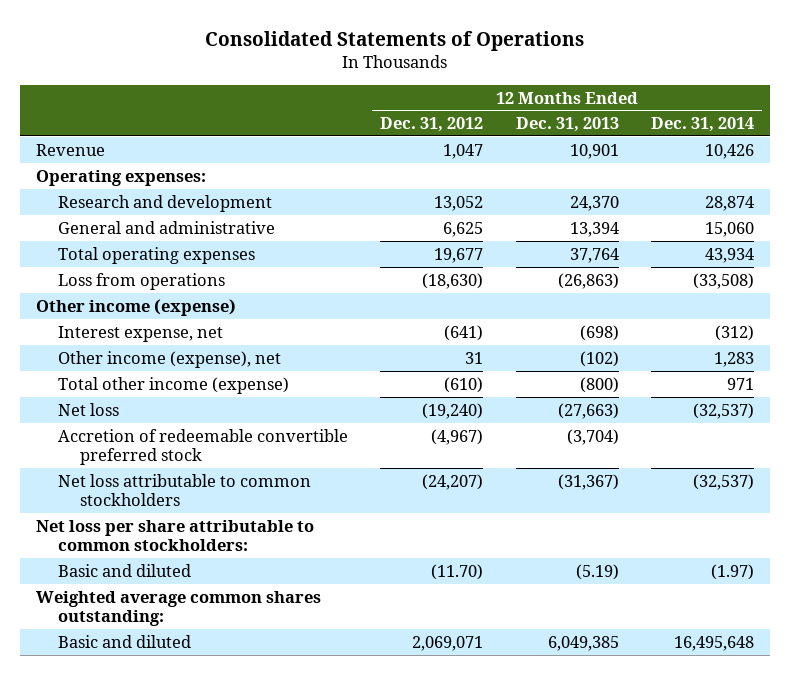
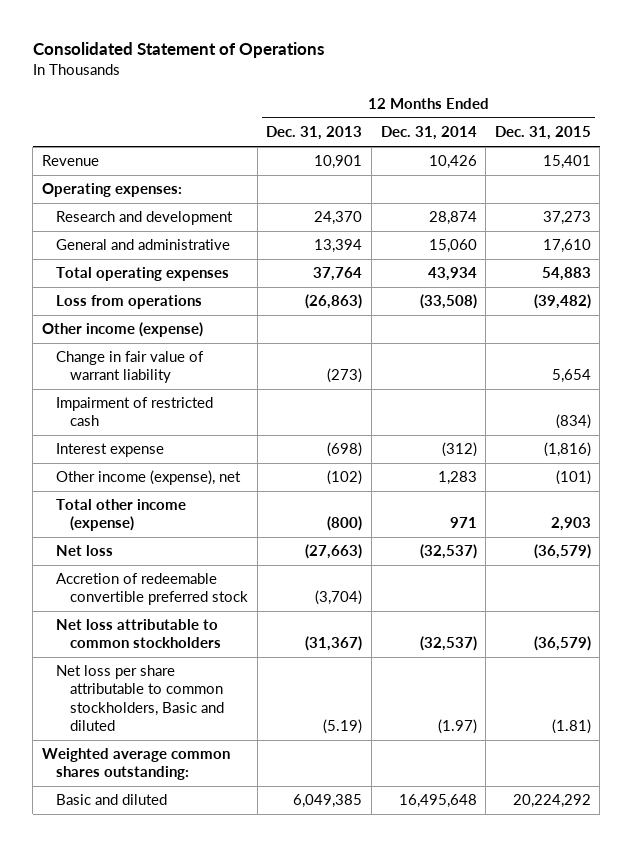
[205,31,585,52] Consolidated Statements of Operations -> [32,42,324,59] Consolidated Statement of Operations
[380,117,484,133] Dec. 31, 2012 -> none
none -> [494,126,591,141] Dec. 31, 2015
none -> [56,351,205,384] Change in fair value of warrant liability
none -> [56,397,214,427] Impairment of restricted cash
[58,325,224,342] Interest expense, net -> [56,443,165,458] Interest expense
[36,519,315,552] Net loss per share attributable to common stockholders: -> none
[58,563,192,577] Basic and diluted -> [56,665,225,731] Net loss per share attributable to common stockholders, Basic and diluted

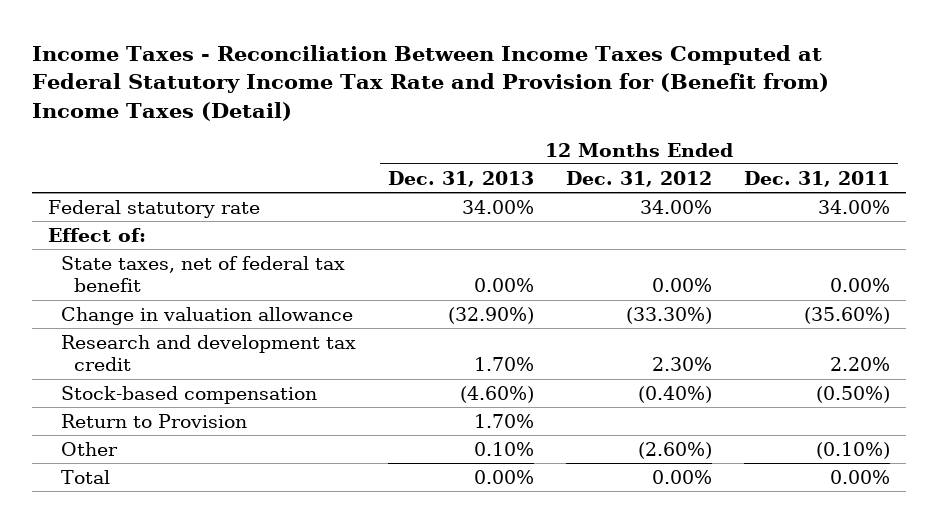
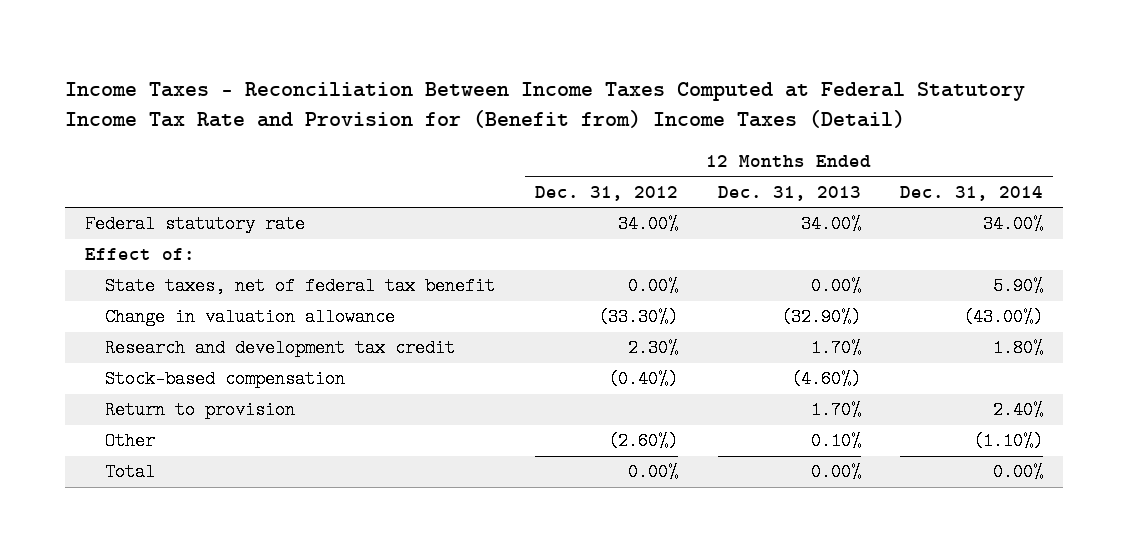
[743,170,890,187] Dec. 31, 2011 -> none
none -> [900,185,1044,201] Dec. 31, 2014
[61,413,248,428] Return to Provision -> [104,401,295,420] Return to provision

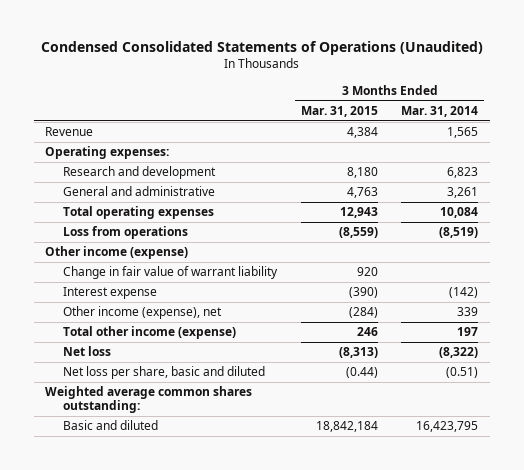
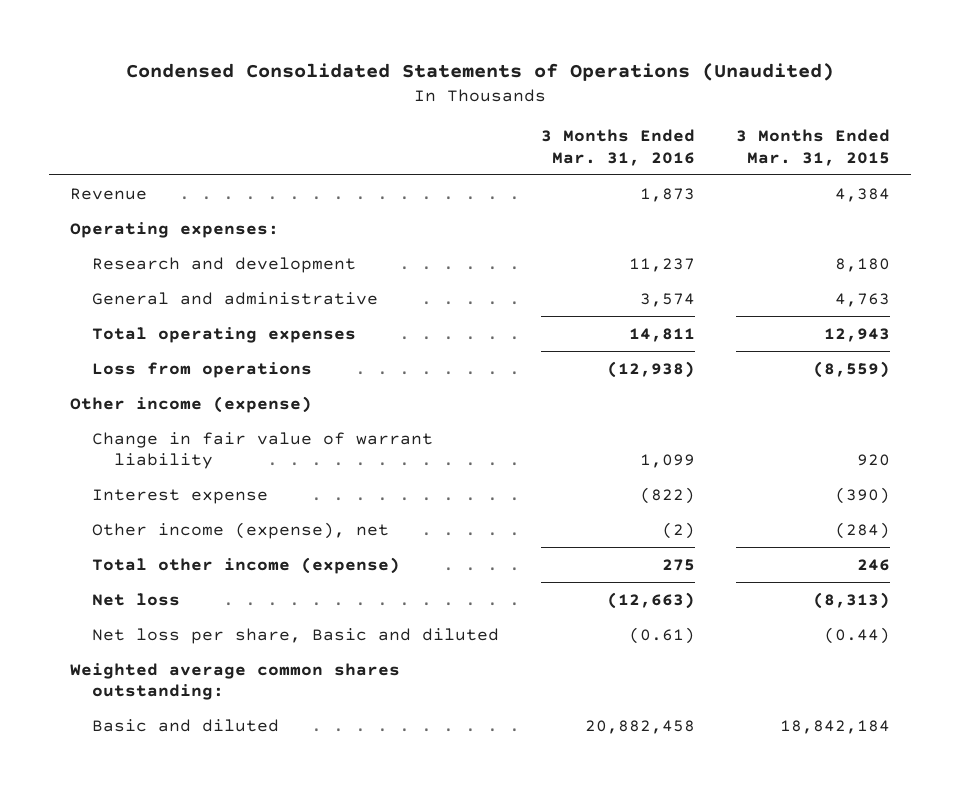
[401,105,479,117] Mar. 31, 2014 -> none
none -> [540,129,695,166] 3 Months Ended Mar. 31, 2016
[63,366,266,380] Net loss per share, basic and diluted -> [92,627,500,644] Net loss per share, Basic and diluted

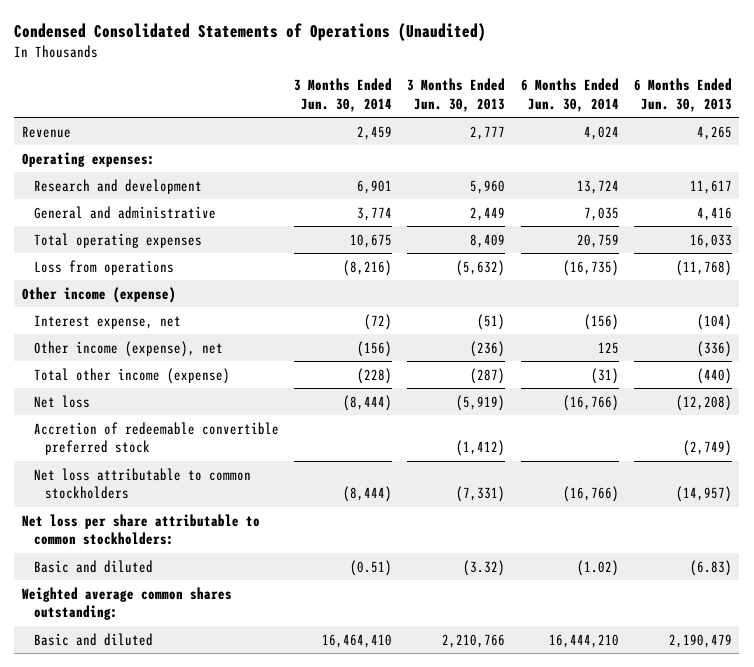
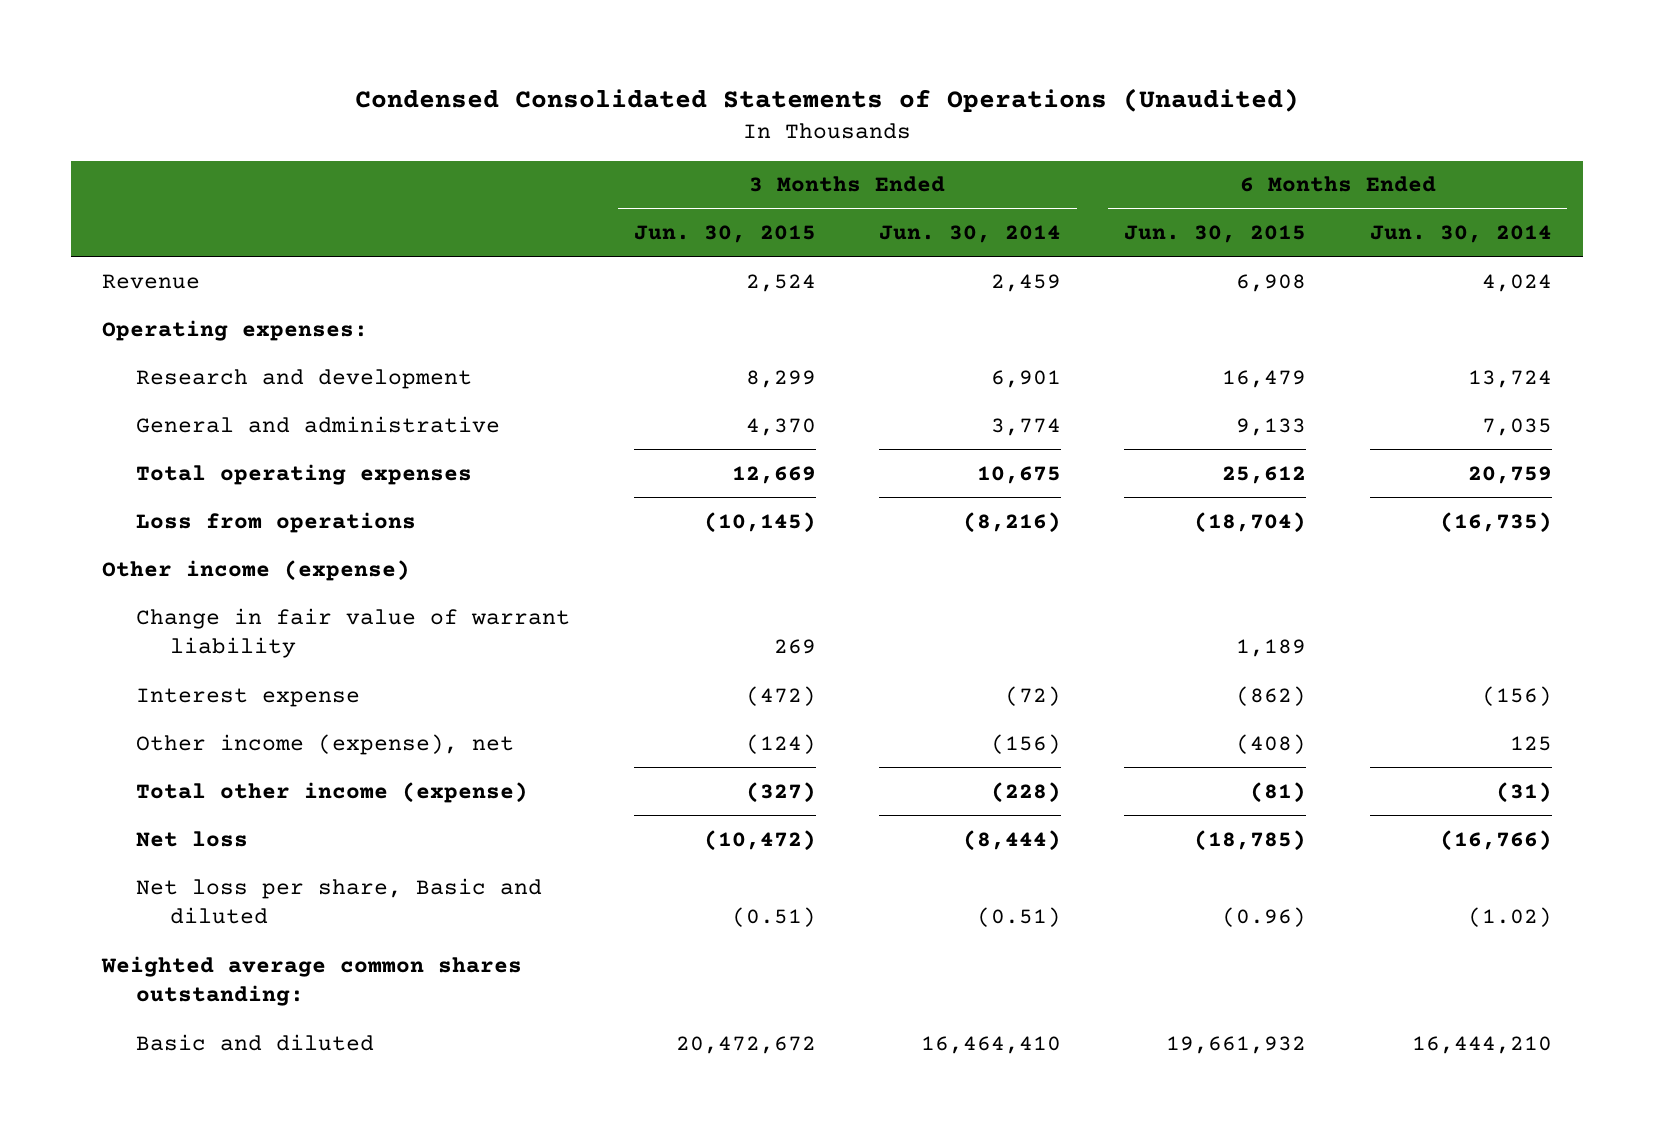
[407,78,506,112] 3 Months Ended Jun. 30, 2013 -> none
[633,78,732,112] 6 Months Ended Jun. 30, 2013 -> none
none -> [633,225,816,244] Jun. 30, 2015
none -> [1124,225,1307,244] Jun. 30, 2015
none -> [136,607,571,659] Change in fair value of warrant liability
[33,314,181,329] Interest expense, net -> [136,687,361,707] Interest expense
[33,421,279,456] Accretion of redeemable convertible preferred stock -> none
[33,467,251,500] Net loss attributable to common stockholders -> none
[22,513,261,546] Net loss per share attributable to common stockholders: -> none
[33,559,153,573] Basic and diluted -> [136,877,543,925] Net loss per share, Basic and diluted

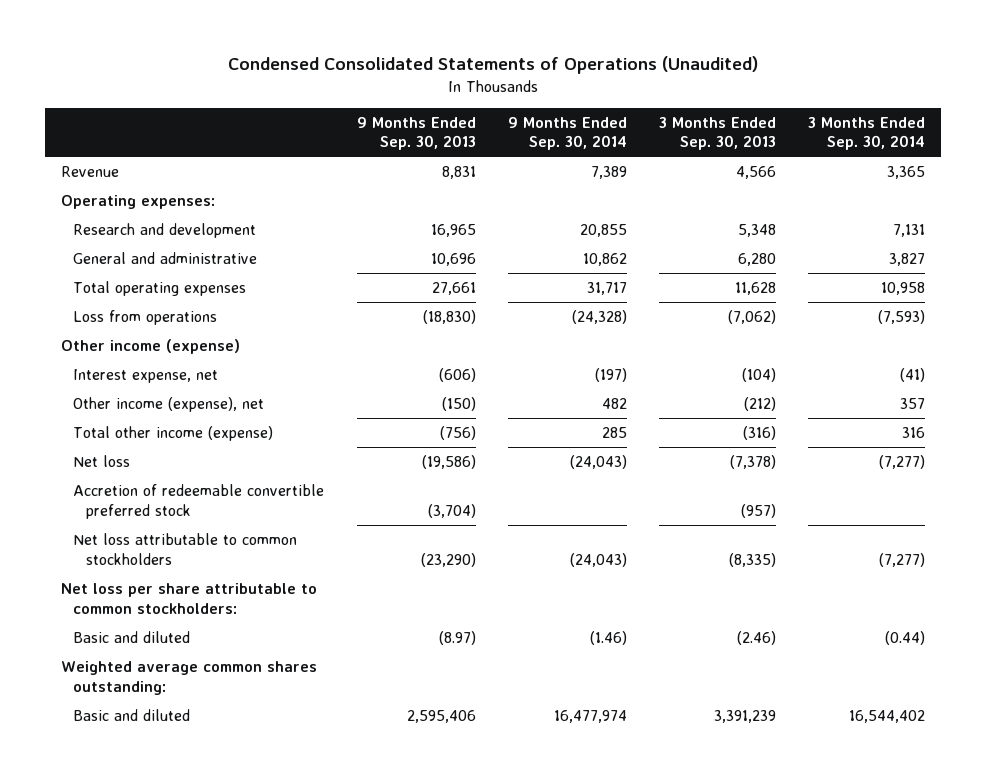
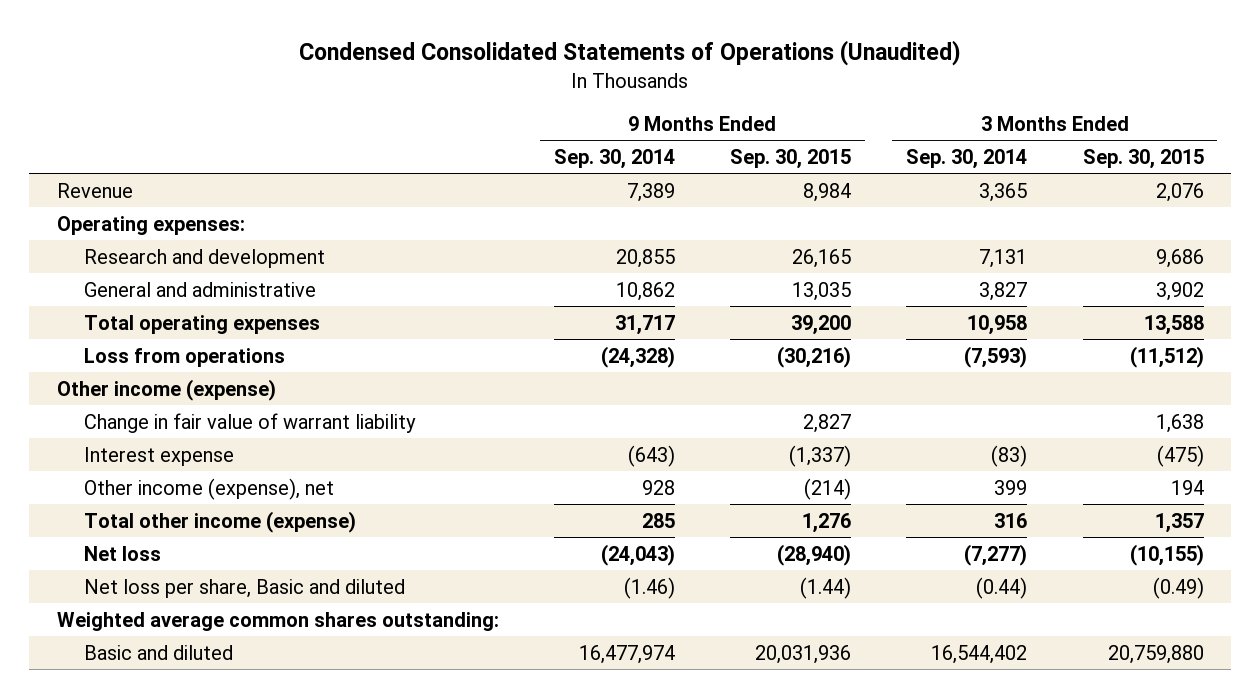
[356,116,476,151] 9 Months Ended Sep. 30, 2013 -> none
[658,116,776,151] 3 Months Ended Sep. 30, 2013 -> none
none -> [730,149,852,170] Sep. 30, 2015
none -> [1082,149,1204,170] Sep. 30, 2015
none -> [83,412,416,433] Change in fair value of warrant liability
[73,369,219,384] Interest expense, net -> [83,446,234,466] Interest expense
[594,368,627,383] (197) -> [627,444,675,467] (643)
[900,368,926,383] (41) -> [991,444,1028,467] (83)
[601,398,627,410] 482 -> [641,479,675,495] 928
[900,398,926,410] 357 -> [994,479,1028,495] 399
[73,484,325,519] Accretion of redeemable convertible preferred stock -> none
[73,533,298,565] Net loss attributable to common stockholders -> none
[60,583,317,614] Net loss per share attributable to common stockholders: -> none
[73,631,191,644] Basic and diluted -> [83,578,405,598] Net loss per share, Basic and diluted

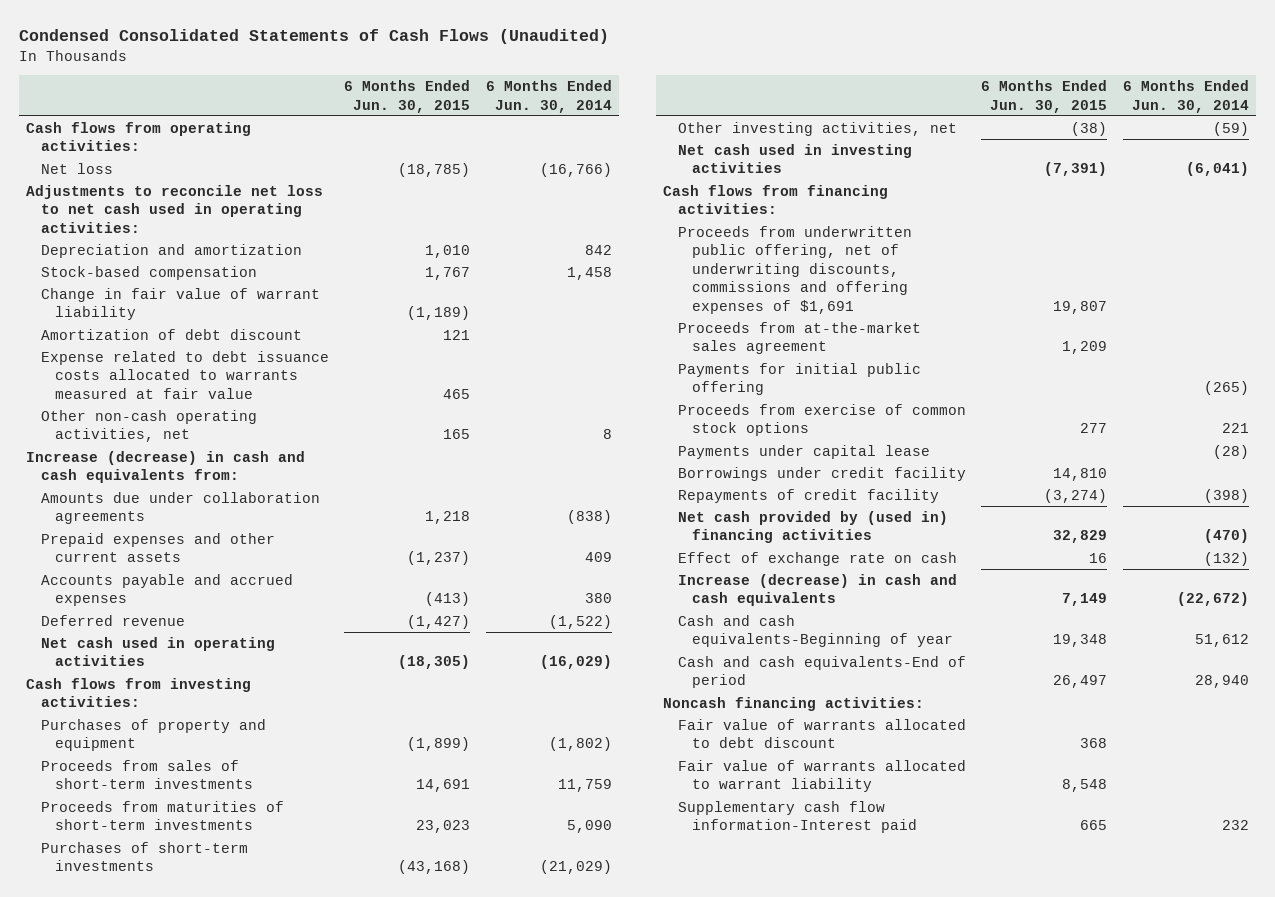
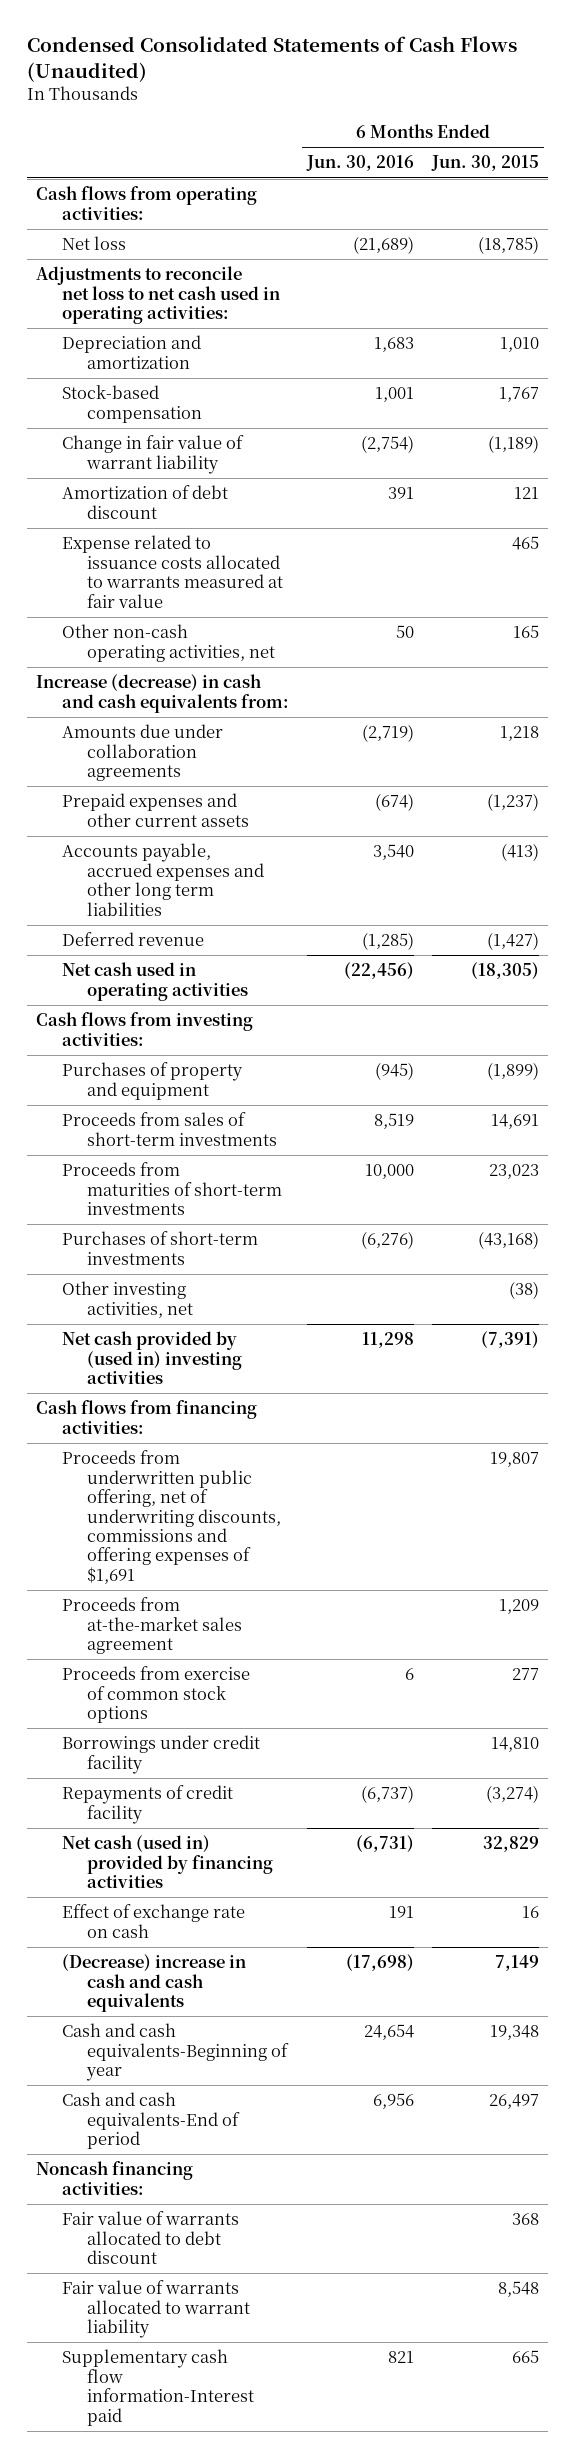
[485,80,612,113] 6 Months Ended Jun. 30, 2014 -> none
none -> [305,155,414,172] Jun. 30, 2016
[40,350,329,399] Expense related to debt issuance costs allocated to warrants measured at fair value -> [61,535,284,608] Expense related to issuance costs allocated to warrants measured at fair value
[40,573,293,607] Accounts payable and accrued expenses -> [61,843,265,916] Accounts payable, accrued expenses and other long term liabilities
[677,143,912,174] Net cash used in investing activities -> [61,1331,243,1385] Net cash provided by (used in) investing activities
[677,362,921,396] Payments for initial public offering -> none
[677,444,930,459] Payments under capital lease -> none
[677,510,948,544] Net cash provided by (used in) financing activities -> [61,1835,274,1889] Net cash (used in) provided by financing activities
[677,573,957,607] Increase (decrease) in cash and cash equivalents -> [61,1954,246,2013] (Decrease) increase in cash and cash equivalents

